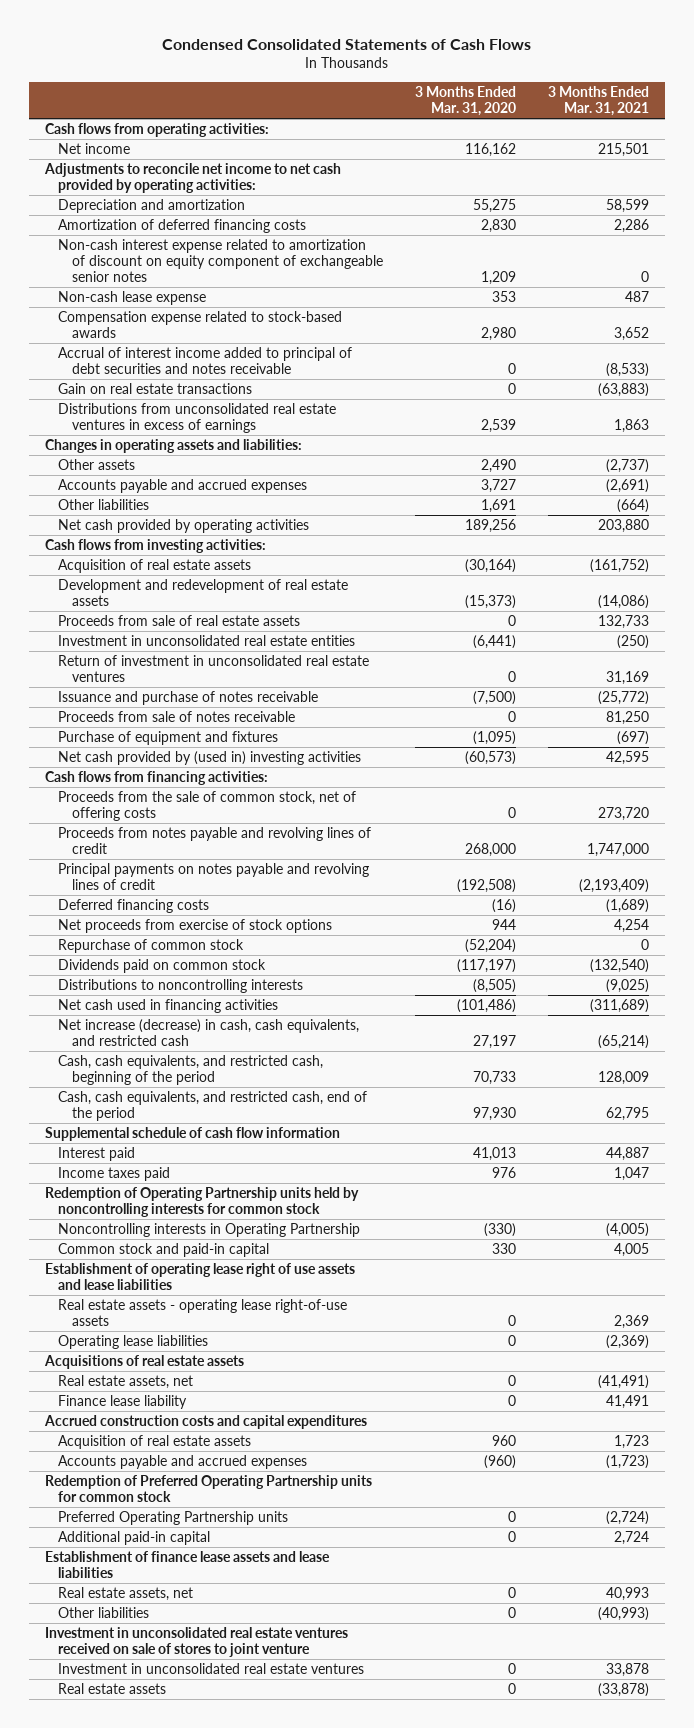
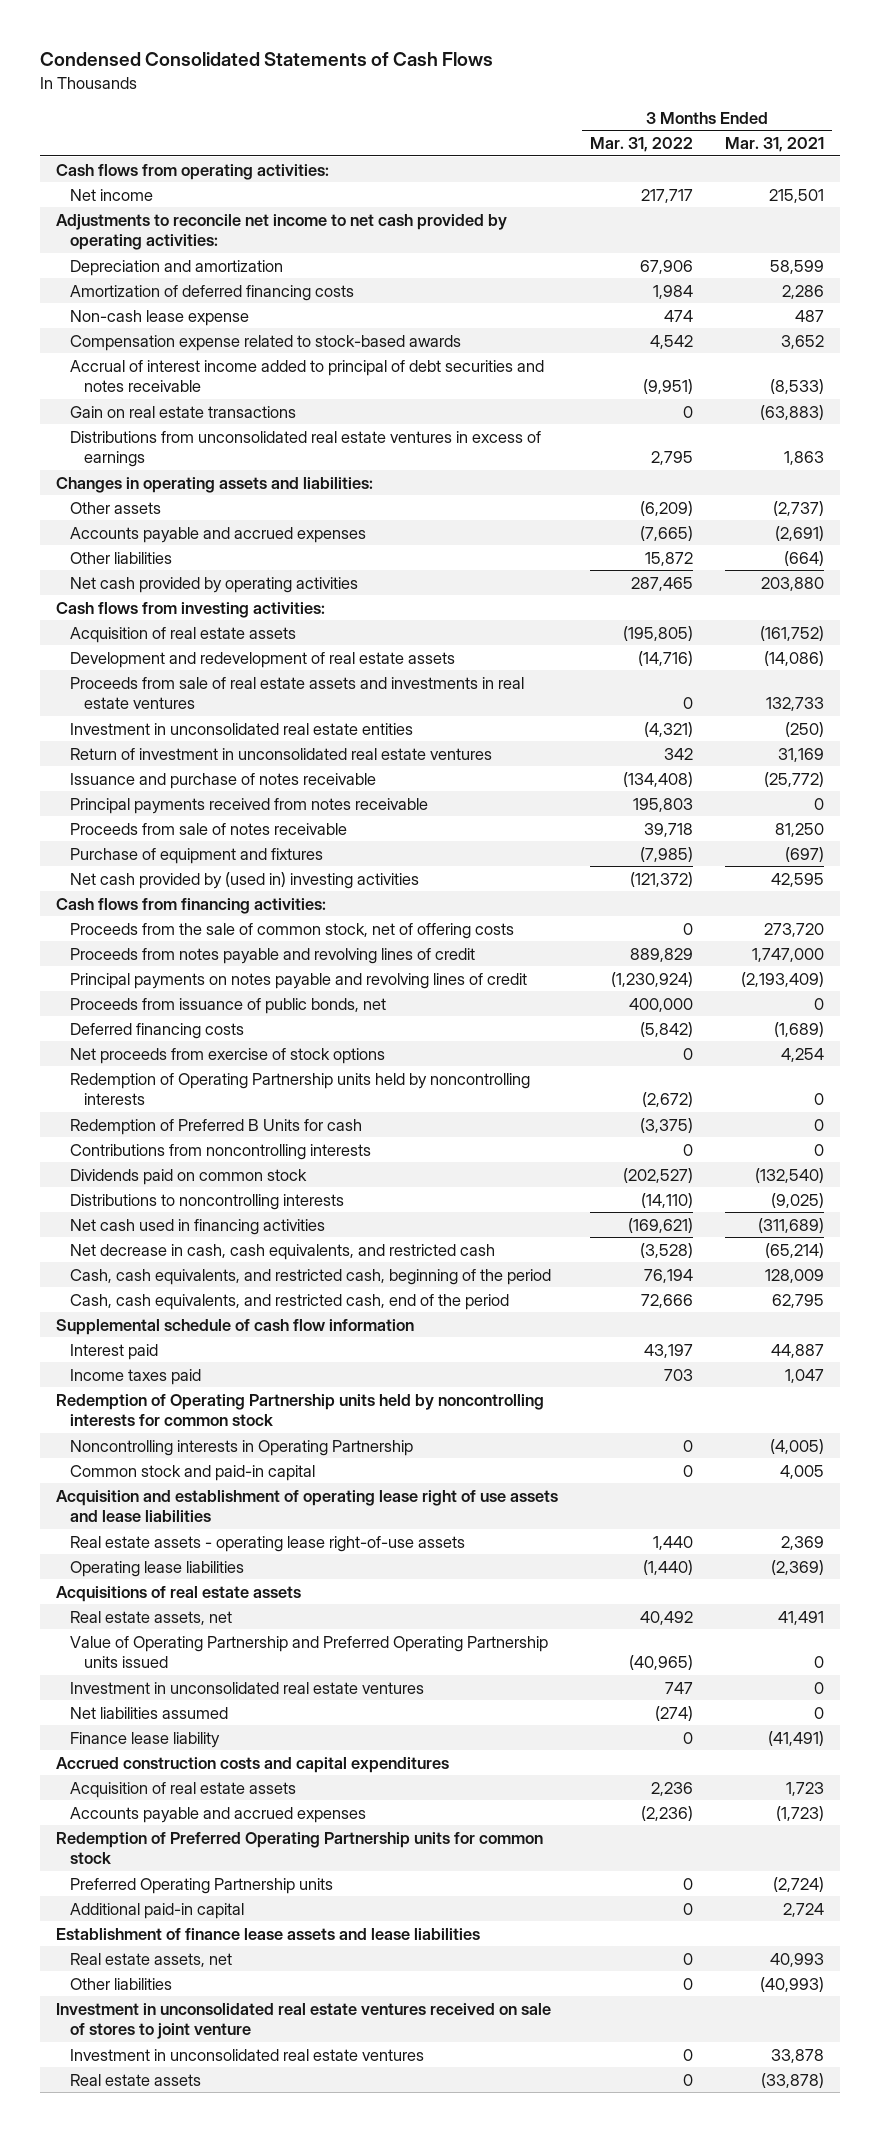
[414,86,516,116] 3 Months Ended Mar. 31, 2020 -> none
none -> [590,137,694,153] Mar. 31, 2022
[58,239,383,282] Non-cash interest expense related to amortization of discount on equity component of exchangeable senior notes -> none
[58,615,301,627] Proceeds from sale of real estate assets -> [69,676,524,710] Proceeds from sale of real estate assets and investments in real estate ventures
none -> [69,797,428,814] Principal payments received from notes receivable
none -> [69,997,386,1014] Proceeds from issuance of public bonds, net
[58,939,245,954] Repurchase of common stock -> none
none -> [69,1072,530,1106] Redemption of Operating Partnership units held by noncontrolling interests
none -> [69,1118,362,1135] Redemption of Preferred B Units for cash
none -> [69,1143,371,1160] Contributions from noncontrolling interests
[58,1019,360,1046] Net increase (decrease) in cash, cash equivalents, and restricted cash -> [69,1243,495,1260] Net decrease in cash, cash equivalents, and restricted cash
[45,1263,356,1290] Establishment of operating lease right of use assets and lease liabilities -> [56,1489,559,1523] Acquisition and establishment of operating lease right of use assets and lease liabilities
[598,1375,650,1390] (41,491) -> [777,1610,824,1625] 41,491
none -> [69,1635,548,1669] Value of Operating Partnership and Preferred Operating Partnership units issued
none -> [69,1681,424,1694] Investment in unconsolidated real estate ventures
none -> [69,1706,228,1719] Net liabilities assumed
[606,1395,650,1410] 41,491 -> [767,1730,824,1746] (41,491)

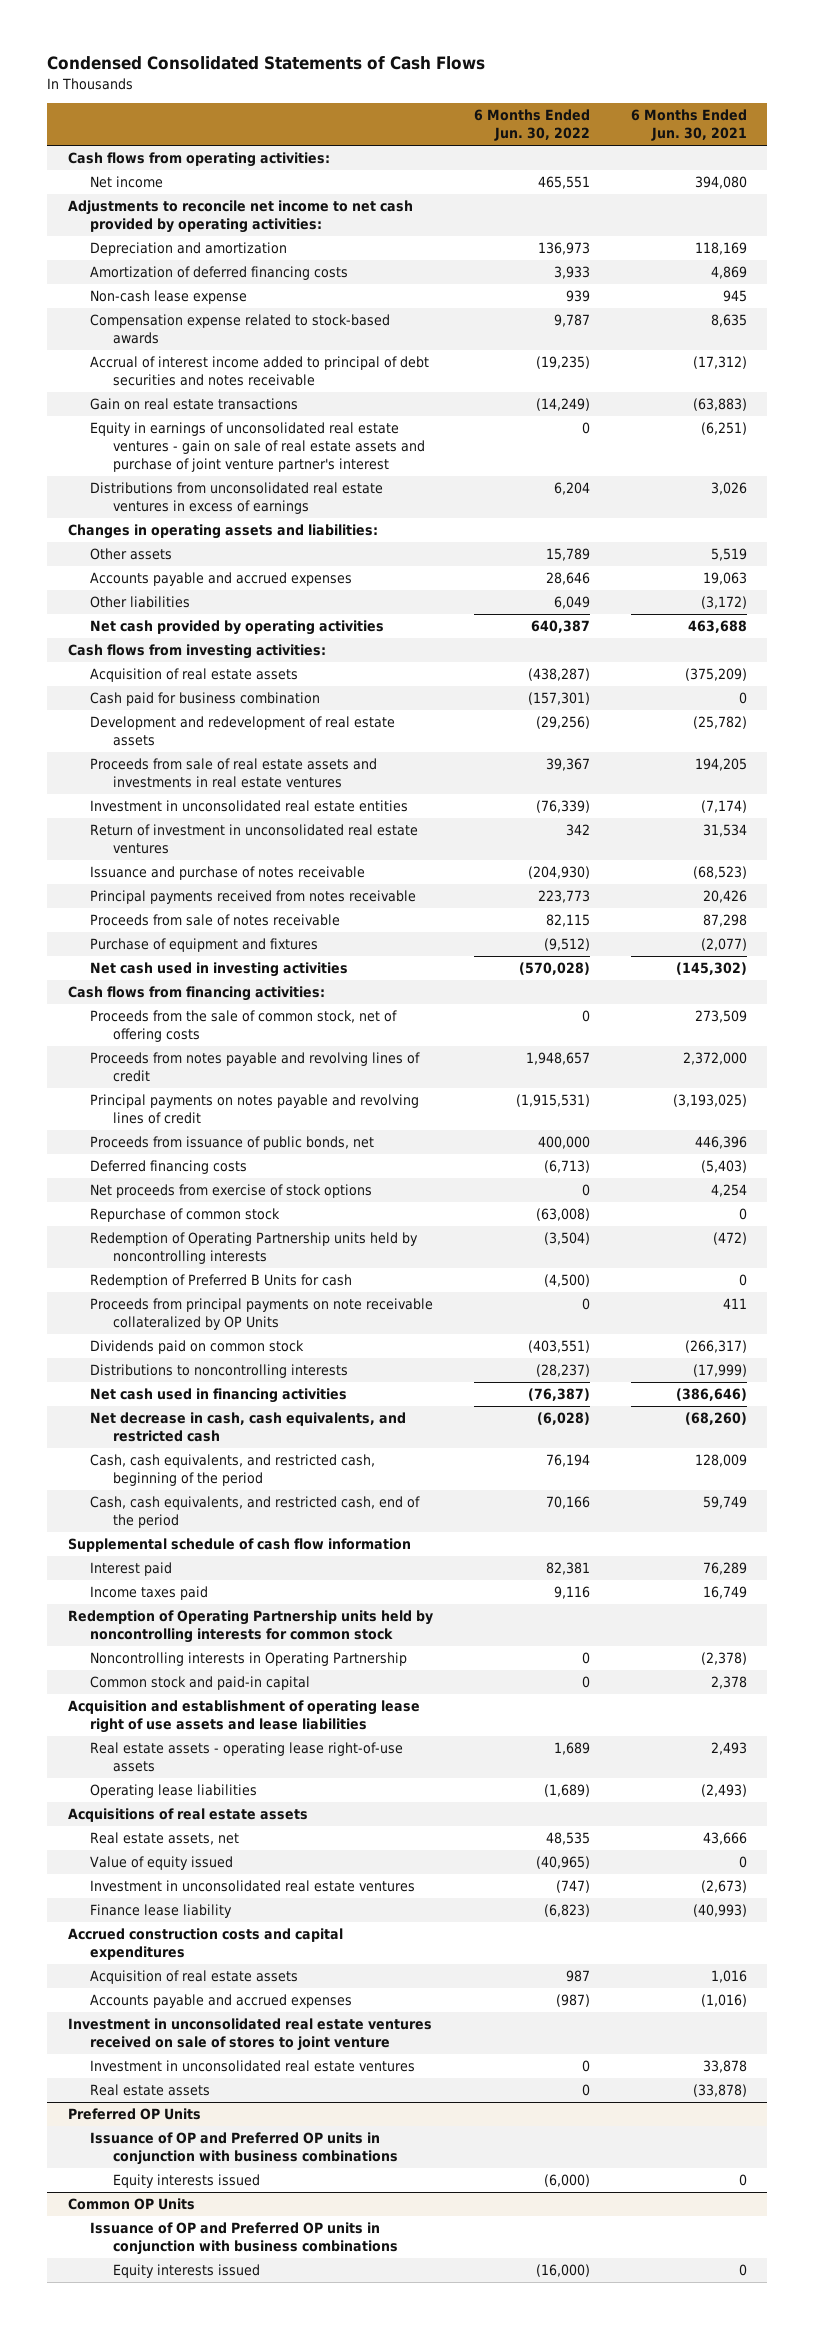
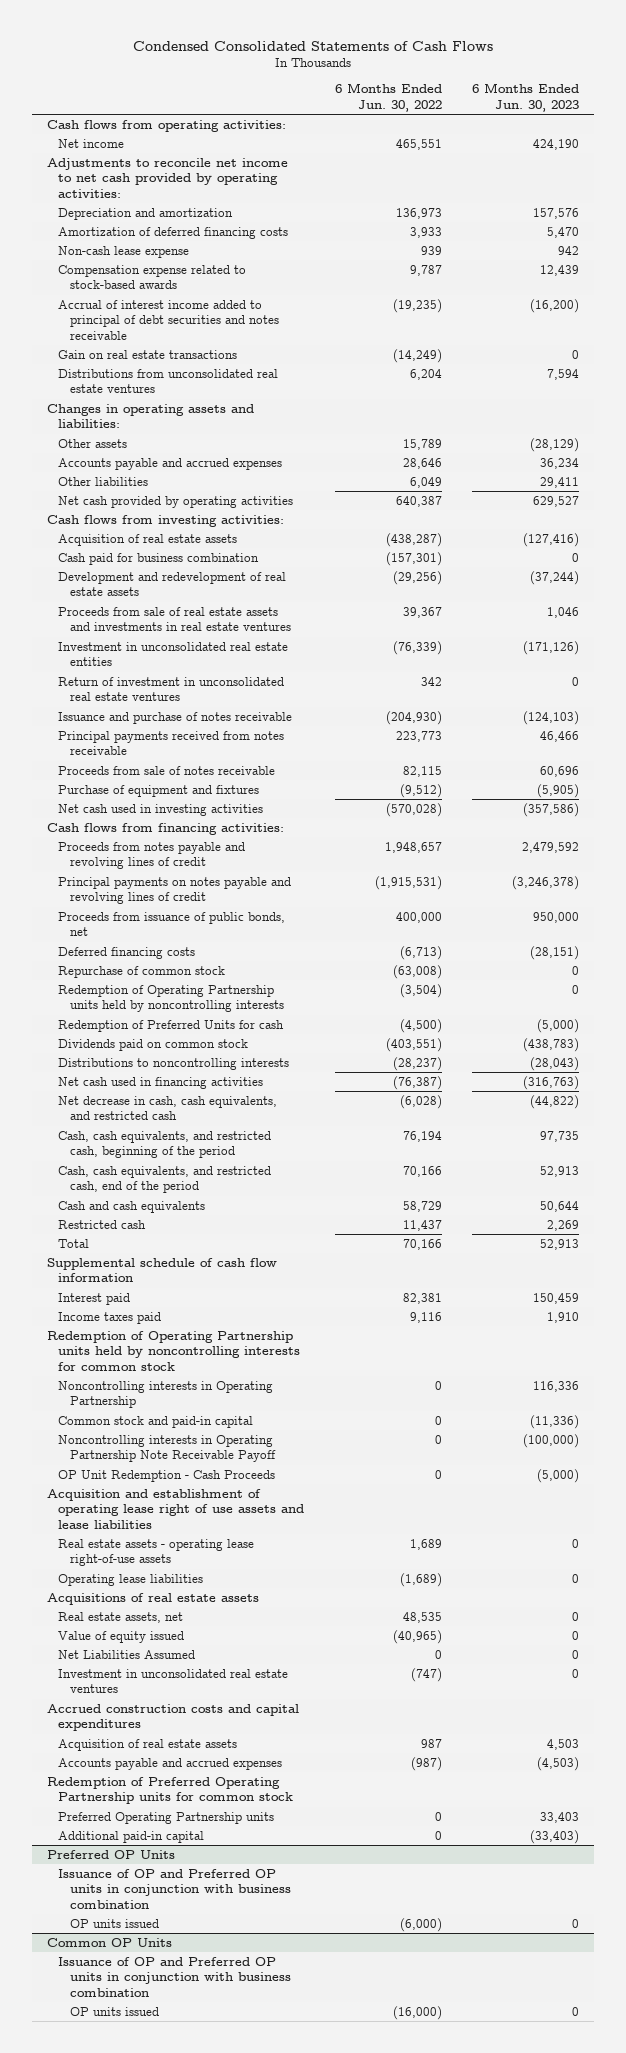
[630,109,747,142] 6 Months Ended Jun. 30, 2021 -> none
none -> [471,83,579,113] 6 Months Ended Jun. 30, 2023
[90,422,426,473] Equity in earnings of unconsolidated real estate ventures - gain on sale of real estate assets and purchase of joint venture partner's interest -> none
[90,482,384,515] Distributions from unconsolidated real estate ventures in excess of earnings -> [58,368,279,394] Distributions from unconsolidated real estate ventures
[90,1010,398,1043] Proceeds from the sale of common stock, net of offering costs -> none
[90,1184,373,1199] Net proceeds from exercise of stock options -> none
[90,1298,434,1331] Proceeds from principal payments on note receivable collateralized by OP Units -> none
[90,1274,353,1289] Redemption of Preferred B Units for cash -> [58,1019,285,1032] Redemption of Preferred Units for cash
none -> [58,1200,206,1213] Cash and cash equivalents
none -> [58,1219,147,1229] Restricted cash
none -> [58,1238,90,1248] Total
none -> [58,1434,276,1463] Noncontrolling interests in Operating Partnership Note Receivable Payoff
none -> [58,1469,276,1482] OP Unit Redemption - Cash Proceeds
none -> [58,1649,196,1659] Net Liabilities Assumed
[90,1904,233,1919] Finance lease liability -> none
[67,2018,432,2052] Investment in unconsolidated real estate ventures received on sale of stores to joint venture -> none
[90,2060,416,2073] Investment in unconsolidated real estate ventures -> none
[90,2084,211,2097] Real estate assets -> none
none -> [46,1776,294,1805] Redemption of Preferred Operating Partnership units for common stock
none -> [58,1811,275,1824] Preferred Operating Partnership units
none -> [58,1830,205,1843] Additional paid-in capital
[90,2132,399,2166] Issuance of OP and Preferred OP units in conjunction with business combinations -> [58,1868,291,1910] Issuance of OP and Preferred OP units in conjunction with business combination
[113,2174,261,2189] Equity interests issued -> [69,1918,159,1928] OP units issued
[90,2222,399,2256] Issuance of OP and Preferred OP units in conjunction with business combinations -> [58,1956,291,1998] Issuance of OP and Preferred OP units in conjunction with business combination
[113,2264,261,2279] Equity interests issued -> [69,2006,159,2016] OP units issued

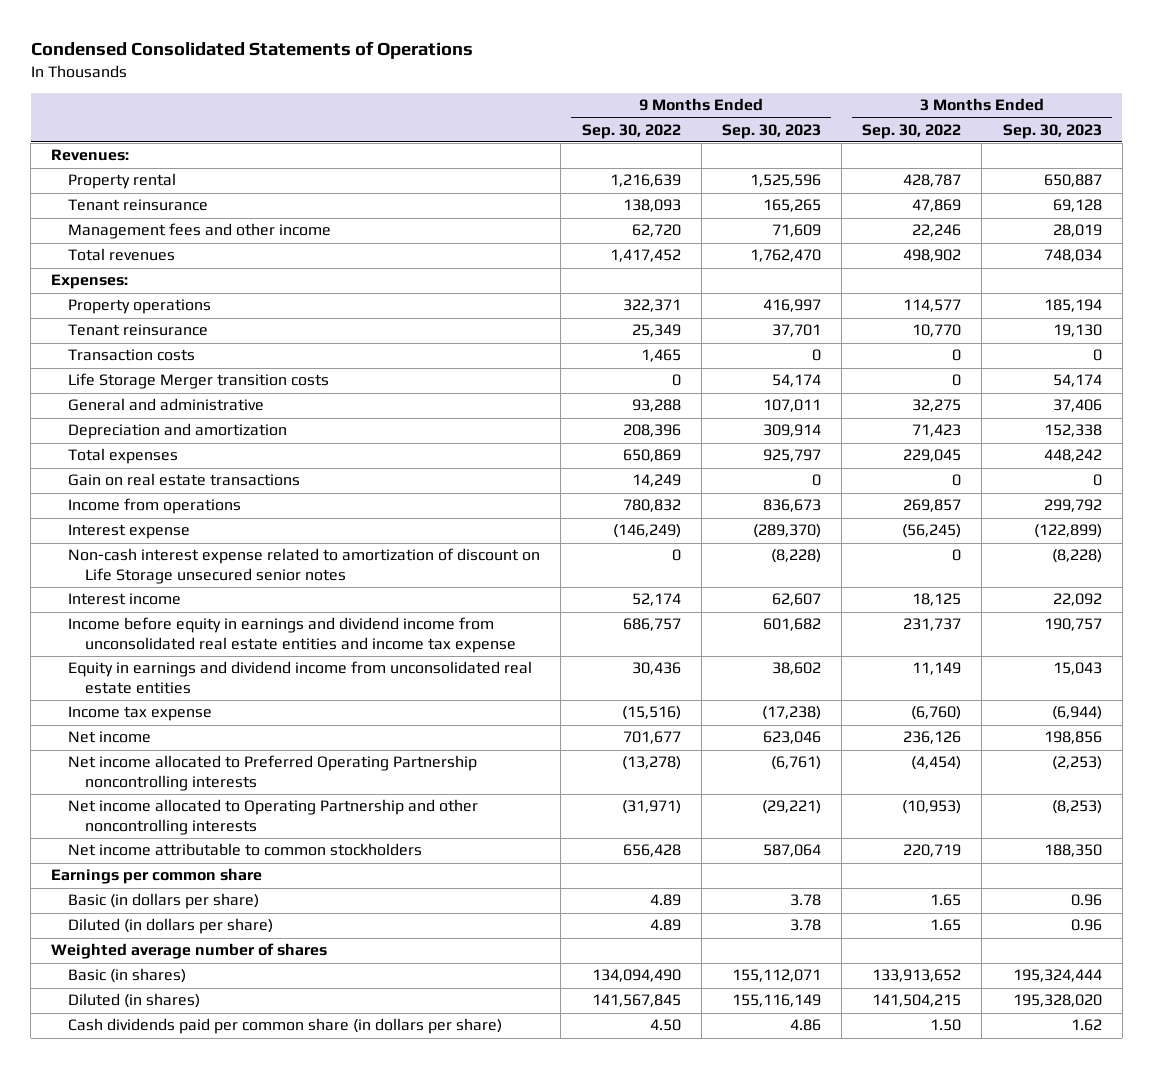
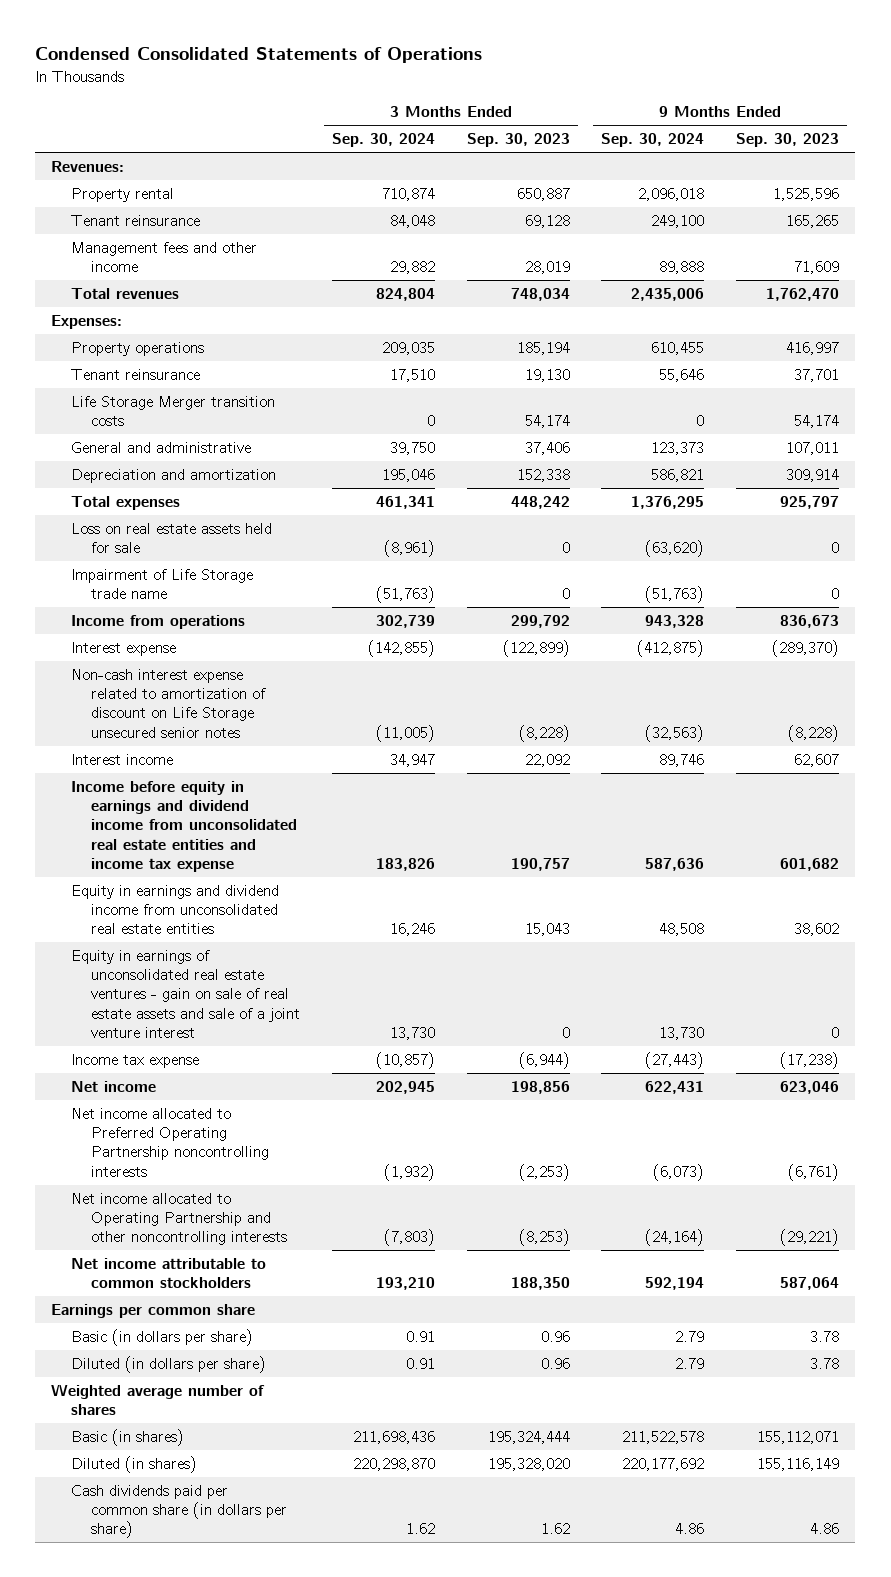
[581,123,681,139] Sep. 30, 2022 -> none
[862,123,962,139] Sep. 30, 2022 -> none
none -> [331,133,435,148] Sep. 30, 2024
none -> [601,133,705,148] Sep. 30, 2024
[68,349,196,362] Transaction costs -> none
[68,473,301,487] Gain on real estate transactions -> [71,523,273,554] Loss on real estate assets held for sale
none -> [71,569,254,600] Impairment of Life Storage trade name
none -> [71,950,300,1038] Equity in earnings of unconsolidated real estate ventures - gain on sale of real estate assets and sale of a joint venture interest

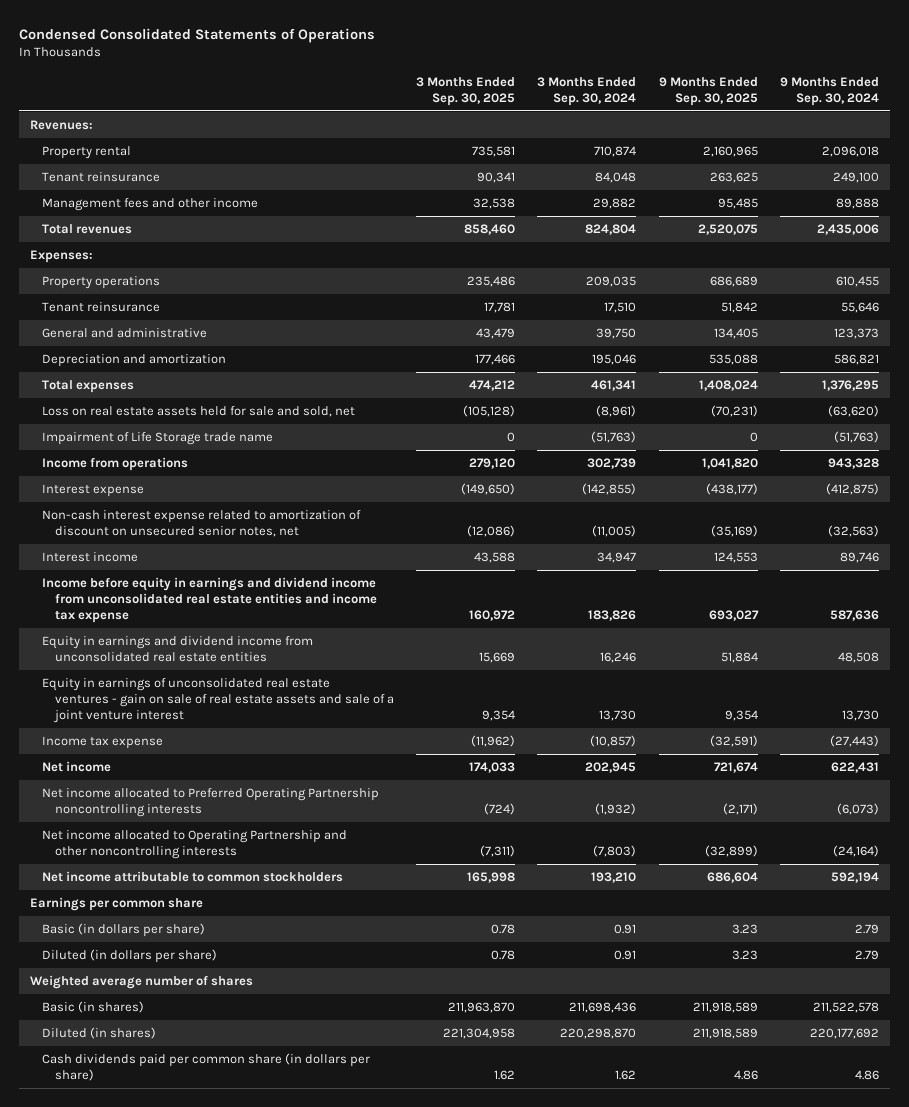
[466,133,570,148] Sep. 30, 2023 -> none
[736,133,840,148] Sep. 30, 2023 -> none
none -> [416,76,516,106] 3 Months Ended Sep. 30, 2025
none -> [658,76,758,106] 9 Months Ended Sep. 30, 2025
[71,396,276,427] Life Storage Merger transition costs -> none
[71,523,273,554] Loss on real estate assets held for sale -> [42,406,356,418] Loss on real estate assets held for sale and sold, net
[71,669,266,738] Non-cash interest expense related to amortization of discount on Life Storage unsecured senior notes -> [42,510,362,537] Non-cash interest expense related to amortization of discount on unsecured senior notes, net

